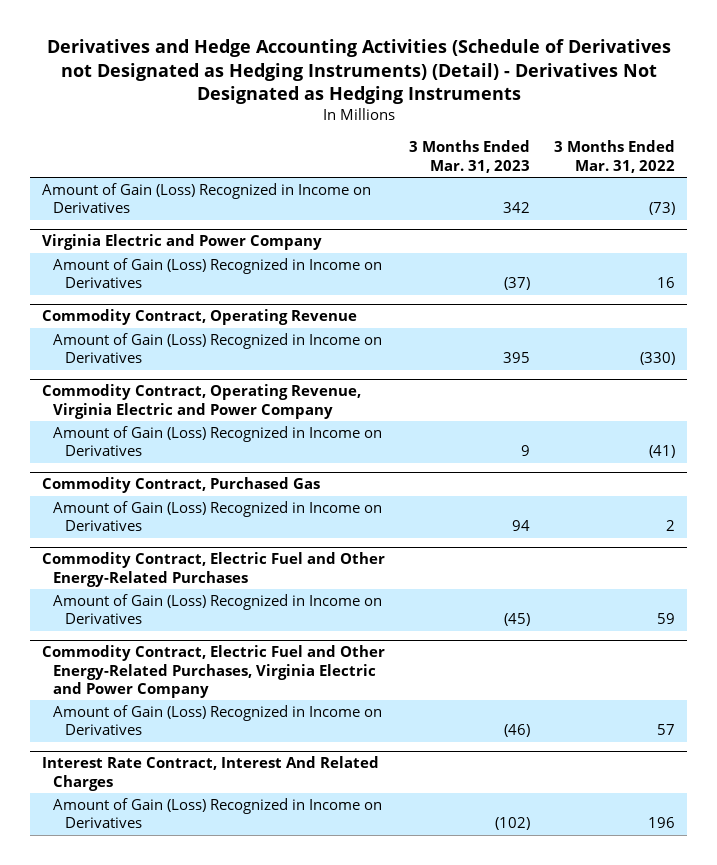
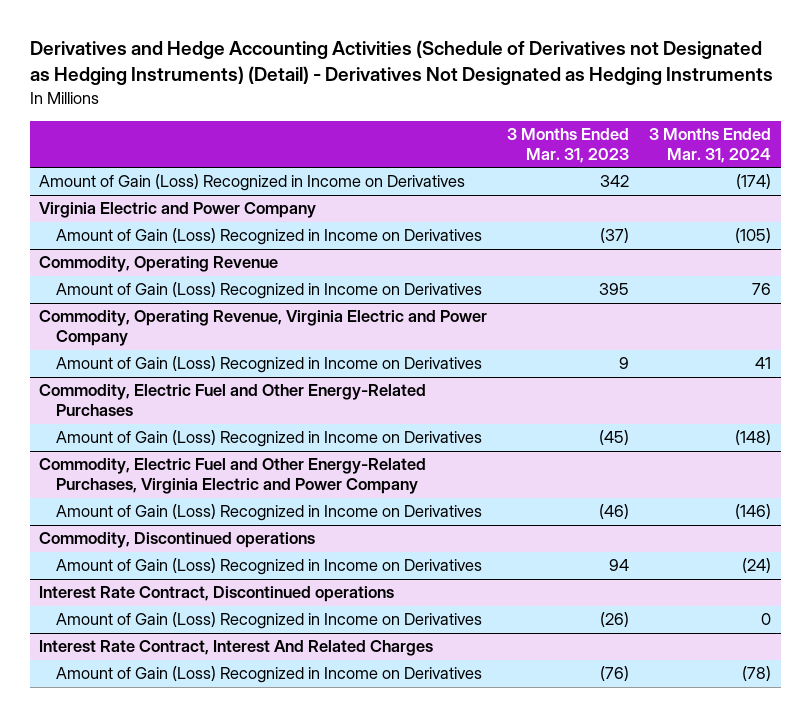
[554,140,676,173] 3 Months Ended Mar. 31, 2022 -> none
none -> [649,128,772,164] 3 Months Ended Mar. 31, 2024
[42,309,358,326] Commodity Contract, Operating Revenue -> [39,256,279,273] Commodity, Operating Revenue
[42,384,362,419] Commodity Contract, Operating Revenue, Virginia Electric and Power Company -> [39,310,488,347] Commodity, Operating Revenue, Virginia Electric and Power Company
[42,477,321,494] Commodity Contract, Purchased Gas -> none
[53,501,383,532] Amount of Gain (Loss) Recognized in Income on Derivatives -> none
[42,552,386,587] Commodity Contract, Electric Fuel and Other Energy-Related Purchases -> [39,384,427,417] Commodity, Electric Fuel and Other Energy-Related Purchases
[42,645,386,698] Commodity Contract, Electric Fuel and Other Energy-Related Purchases, Virginia Electric and Power Company -> [39,458,427,495] Commodity, Electric Fuel and Other Energy-Related Purchases, Virginia Electric and Power Company
none -> [39,532,316,549] Commodity, Discontinued operations
none -> [56,558,483,576] Amount of Gain (Loss) Recognized in Income on Derivatives
none -> [39,586,395,603] Interest Rate Contract, Discontinued operations
none -> [56,612,483,630] Amount of Gain (Loss) Recognized in Income on Derivatives
[495,817,531,831] (102) -> [600,666,630,682] (76)

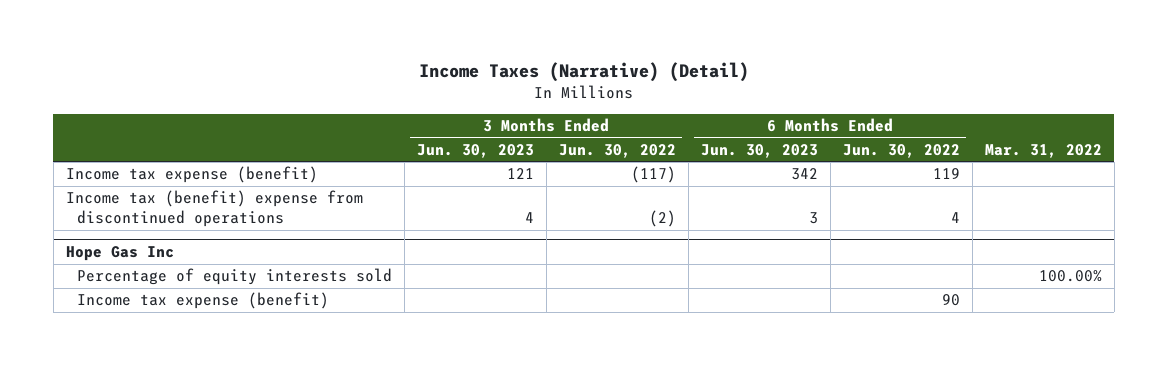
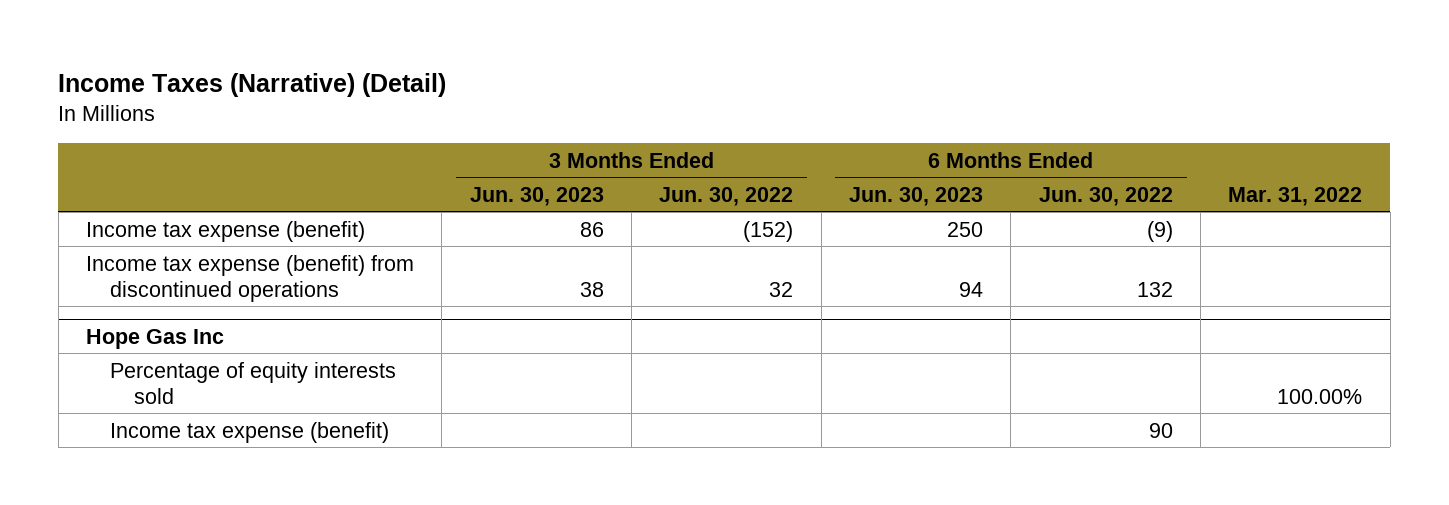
[506,168,534,180] 121 -> [579,221,604,237] 86
[630,166,676,184] (117) -> [743,220,794,242] (152)
[790,168,818,181] 342 -> [947,221,984,237] 250
[932,168,960,180] 119 -> [1146,220,1173,242] (9)
[65,190,363,228] Income tax (benefit) expense from discontinued operations -> [86,254,415,302] Income tax expense (benefit) from discontinued operations
[524,212,534,224] 4 -> [579,281,604,297] 38
[648,210,676,228] (2) -> [769,281,794,297] 32
[808,212,818,225] 3 -> [959,281,984,297] 94
[950,212,960,224] 4 -> [1136,281,1173,297] 132

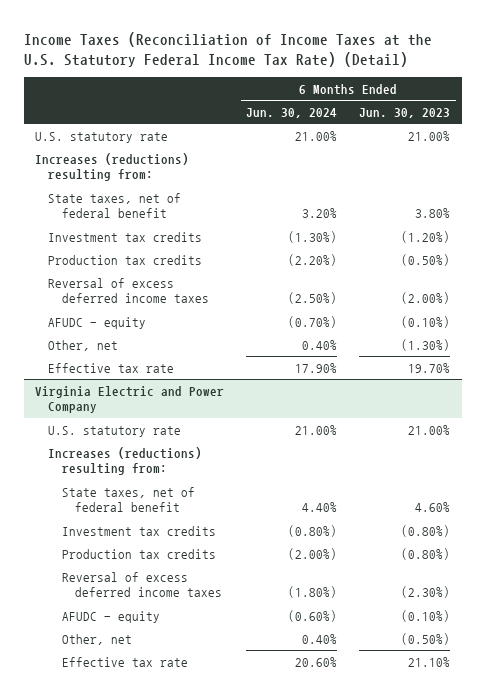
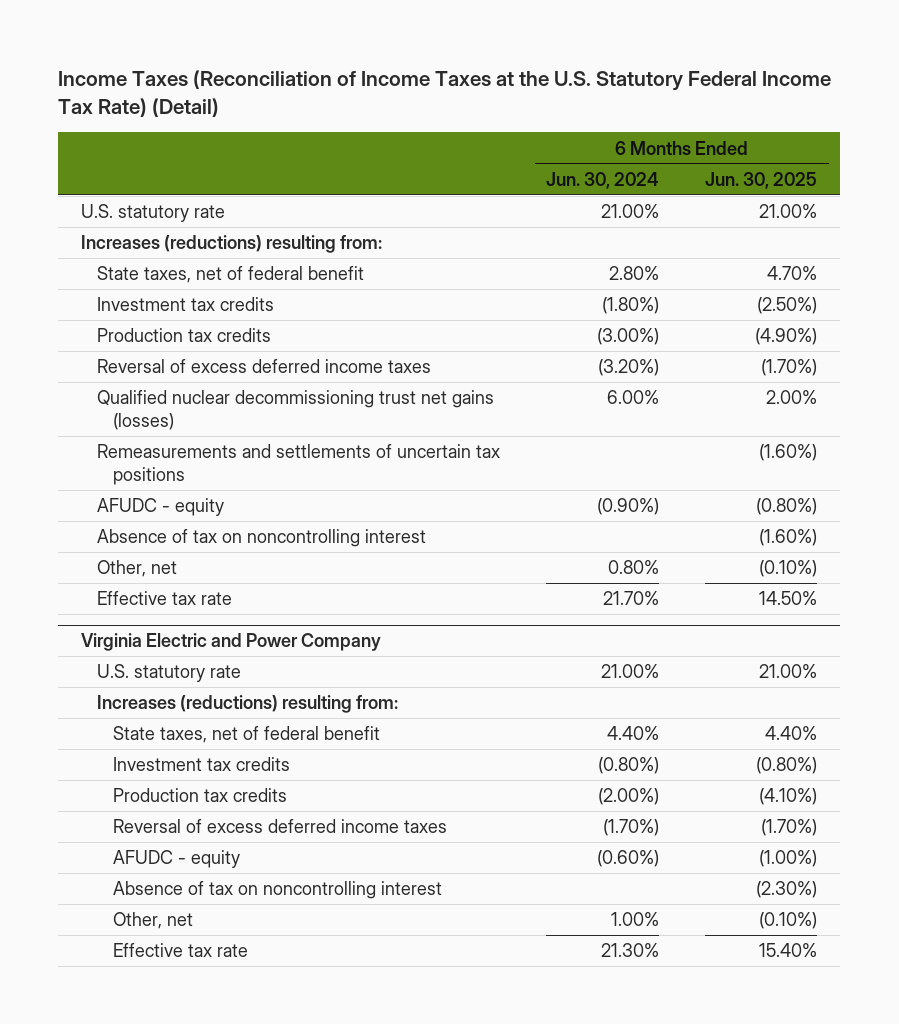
[359,107,451,118] Jun. 30, 2023 -> none
none -> [705,171,818,189] Jun. 30, 2025
[302,208,338,219] 3.20% -> [609,266,660,281] 2.80%
[288,230,338,243] (1.30%) -> [602,297,660,315] (1.80%)
[288,253,338,266] (2.20%) -> [597,328,660,346] (3.00%)
[288,292,338,305] (2.50%) -> [598,359,660,377] (3.20%)
none -> [97,390,495,430] Qualified nuclear decommissioning trust net gains (losses)
none -> [97,444,501,485] Remeasurements and settlements of uncertain tax positions
[288,315,338,328] (0.70%) -> [597,498,660,516] (0.90%)
none -> [97,529,427,548] Absence of tax on noncontrolling interest
[302,339,338,350] 0.40% -> [608,560,660,575] 0.80%
[295,362,338,373] 17.90% -> [603,591,660,606] 21.70%
[288,586,338,599] (1.80%) -> [603,819,660,837] (1.70%)
none -> [113,881,443,900] Absence of tax on noncontrolling interest
[302,633,338,644] 0.40% -> [611,912,660,927] 1.00%
[295,656,338,667] 20.60% -> [601,943,660,958] 21.30%

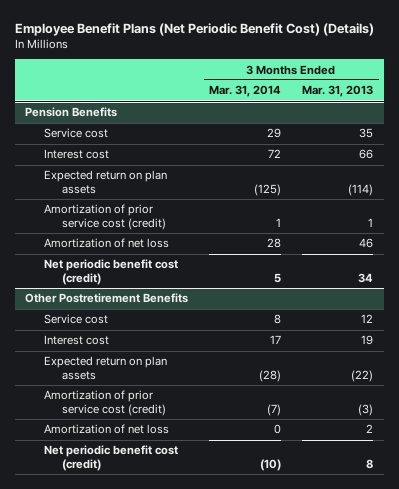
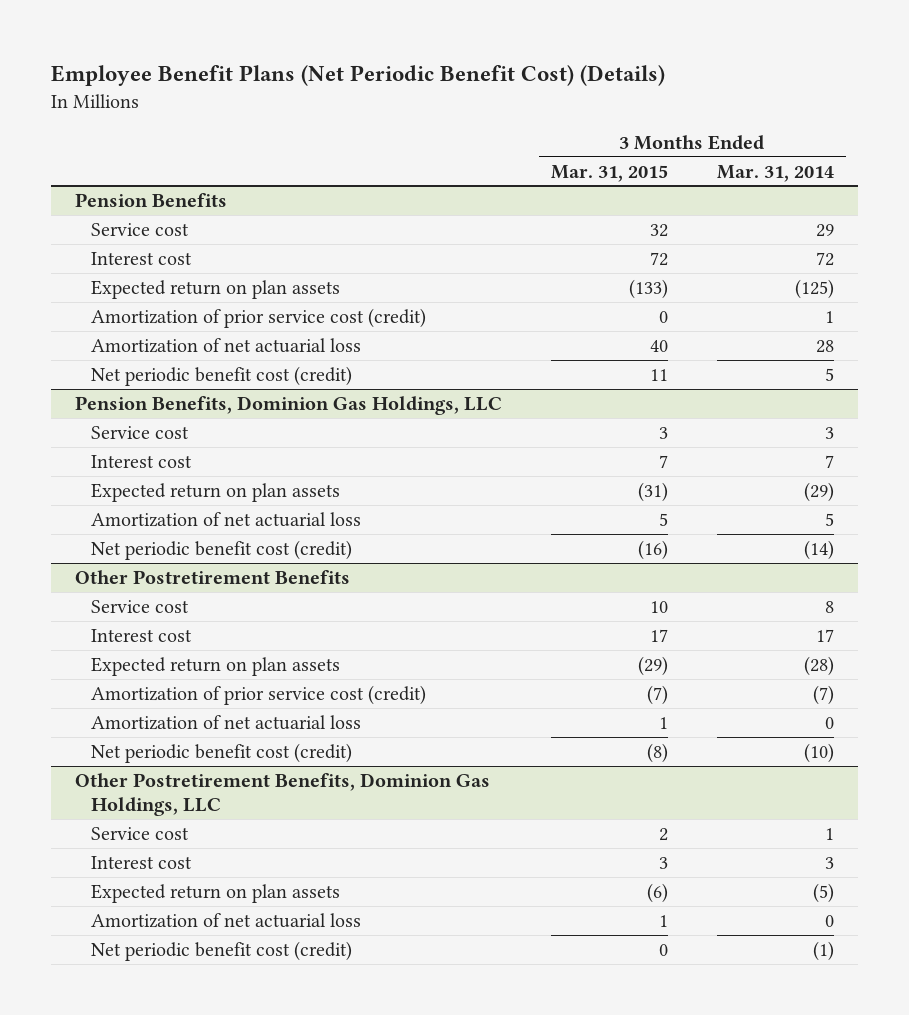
[302,85,374,98] Mar. 31, 2013 -> none
none -> [550,164,668,182] Mar. 31, 2015
[43,238,169,249] Amortization of net loss -> [91,337,362,353] Amortization of net actuarial loss
none -> [75,395,503,415] Pension Benefits, Dominion Gas Holdings, LLC
none -> [91,425,190,439] Service cost
none -> [91,454,193,468] Interest cost
none -> [91,482,341,502] Expected return on plan assets
none -> [91,511,362,527] Amortization of net actuarial loss
none -> [91,539,353,560] Net periodic benefit cost (credit)
[43,424,169,435] Amortization of net loss -> [91,714,362,730] Amortization of net actuarial loss
none -> [75,772,491,816] Other Postretirement Benefits, Dominion Gas Holdings, LLC
none -> [91,826,190,840] Service cost
none -> [91,855,193,869] Interest cost
none -> [91,883,341,903] Expected return on plan assets
none -> [91,912,362,928] Amortization of net actuarial loss
none -> [91,940,353,961] Net periodic benefit cost (credit)

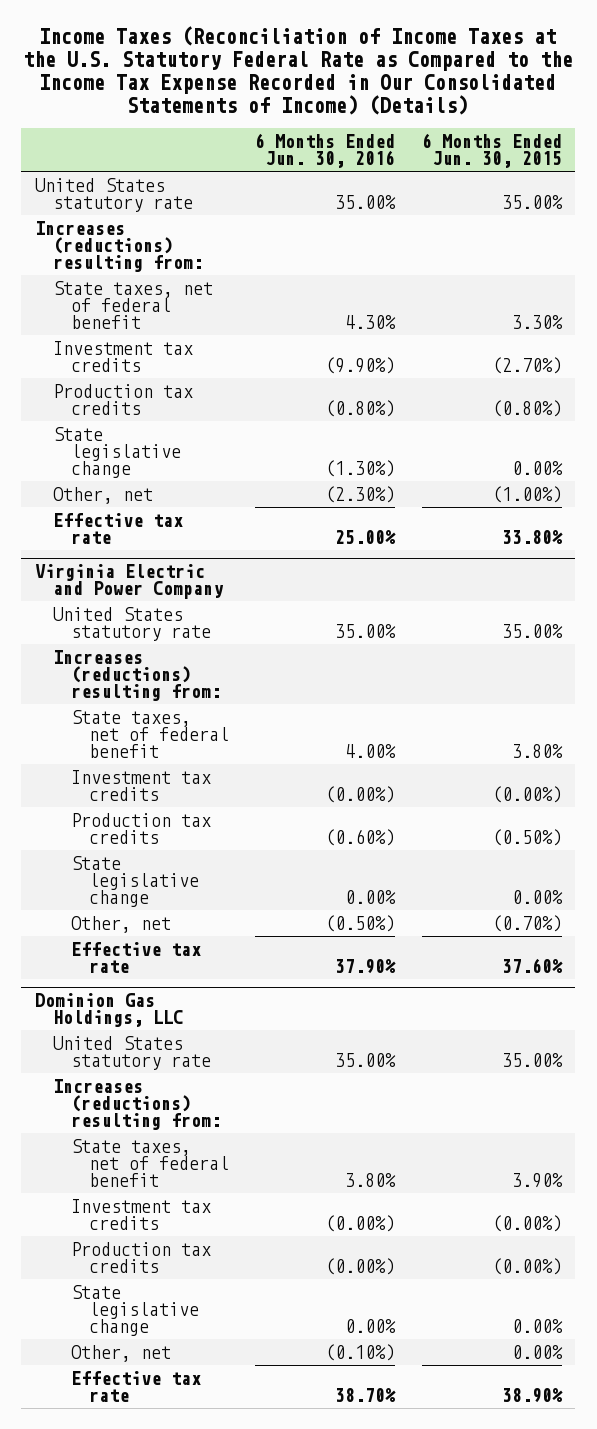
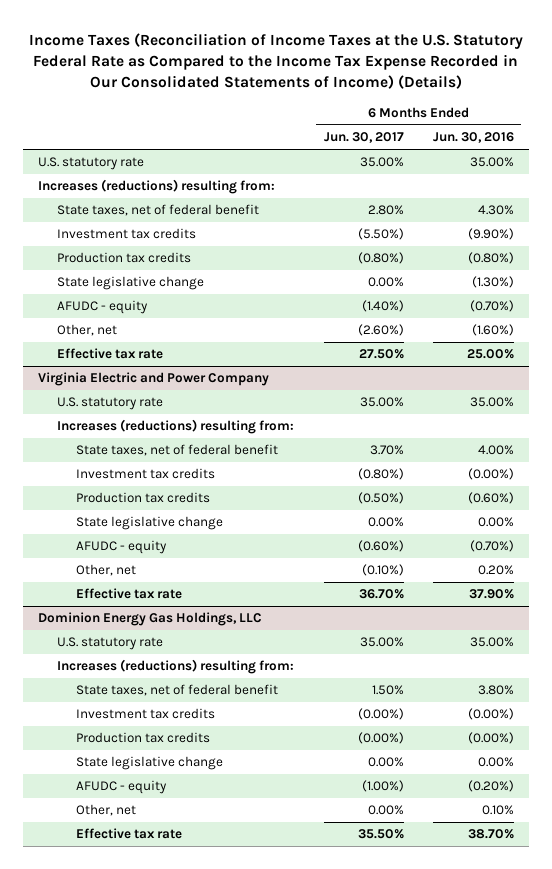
[422,132,563,169] 6 Months Ended Jun. 30, 2015 -> none
none -> [323,132,404,144] Jun. 30, 2017
[34,177,193,212] United States statutory rate -> [38,157,145,171] U.S. statutory rate
none -> [57,300,149,315] AFUDC - equity
[325,485,396,503] (2.30%) -> [471,324,514,337] (1.60%)
[52,606,211,641] United States statutory rate -> [57,397,164,411] U.S. statutory rate
none -> [76,540,168,555] AFUDC - equity
[325,914,396,932] (0.50%) -> [477,565,514,576] 0.20%
[34,993,183,1028] Dominion Gas Holdings, LLC -> [38,612,263,627] Dominion Energy Gas Holdings, LLC
[52,1035,211,1070] United States statutory rate -> [57,637,164,651] U.S. statutory rate
none -> [76,780,168,795] AFUDC - equity
[325,1343,396,1361] (0.10%) -> [481,805,514,816] 0.10%

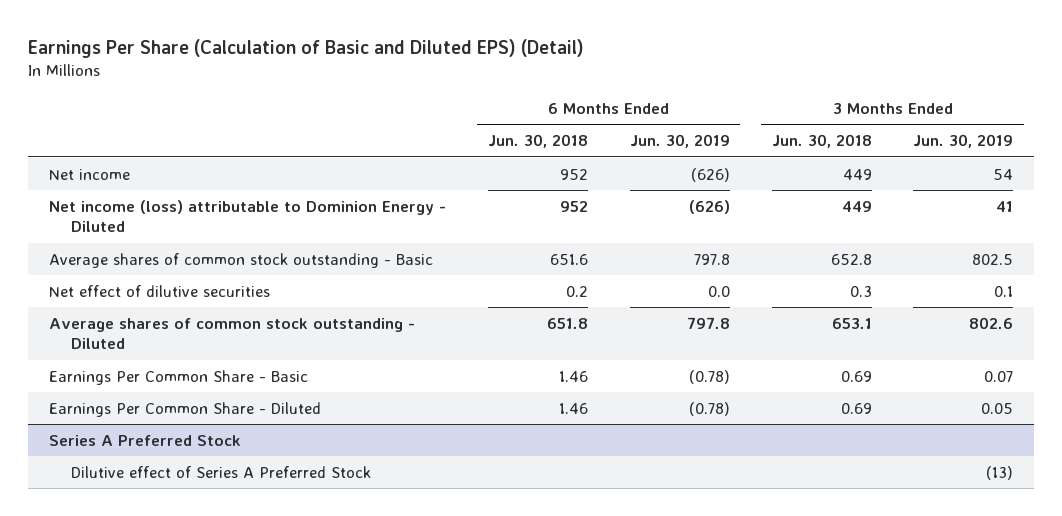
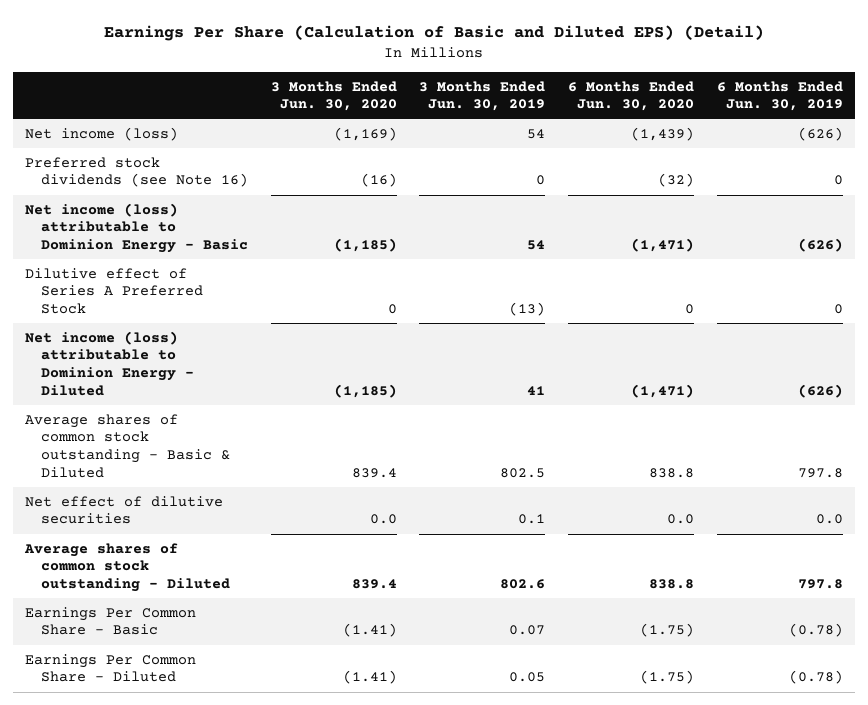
[487,134,588,149] Jun. 30, 2018 -> none
[771,134,872,149] Jun. 30, 2018 -> none
none -> [270,80,397,112] 3 Months Ended Jun. 30, 2020
none -> [568,80,695,112] 6 Months Ended Jun. 30, 2020
[48,168,130,180] Net income -> [24,126,178,141] Net income (loss)
none -> [24,156,248,188] Preferred stock dividends (see Note 16)
none -> [24,202,248,254] Net income (loss) attributable to Dominion Energy - Basic
none -> [24,267,203,315] Dilutive effect of Series A Preferred Stock
[48,252,433,268] Average shares of common stock outstanding - Basic -> [24,413,230,478] Average shares of common stock outstanding - Basic & Diluted
[48,434,241,446] Series A Preferred Stock -> none
[70,465,371,478] Dilutive effect of Series A Preferred Stock -> none

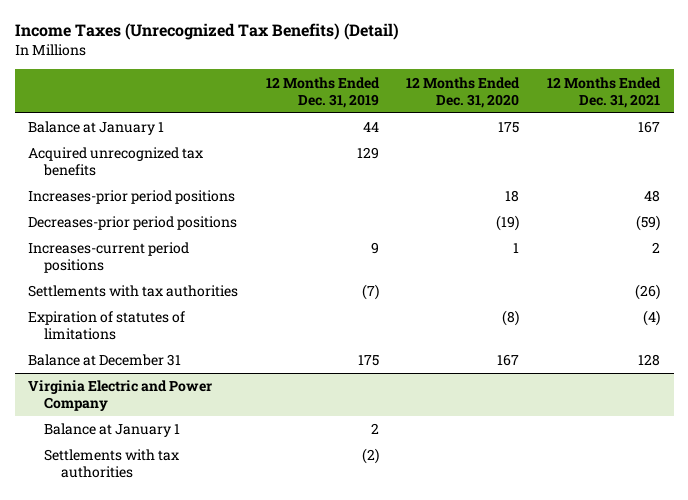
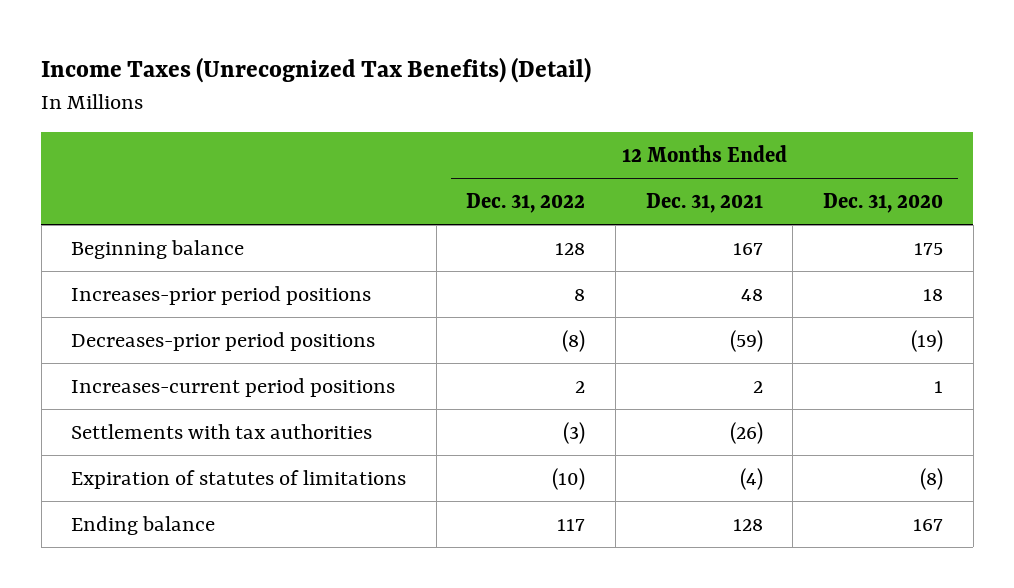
[265,76,380,108] 12 Months Ended Dec. 31, 2019 -> none
none -> [466,192,586,213] Dec. 31, 2022
[28,147,204,177] Acquired unrecognized tax benefits -> none
[28,121,165,136] Balance at January 1 -> [71,239,245,259] Beginning balance
[28,380,213,412] Virginia Electric and Power Company -> none
[44,423,181,438] Balance at January 1 -> none
[44,449,180,479] Settlements with tax authorities -> none
[28,354,182,367] Balance at December 31 -> [71,515,216,535] Ending balance

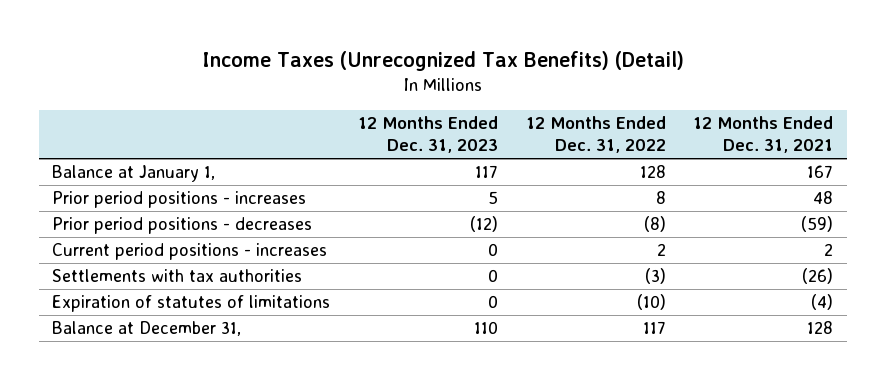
[822,192,943,213] Dec. 31, 2020 -> none
none -> [358,116,499,154] 12 Months Ended Dec. 31, 2023
[71,239,245,259] Beginning balance -> [52,165,216,183] Balance at January 1,
[71,285,372,305] Increases-prior period positions -> [52,191,307,209] Prior period positions - increases
[71,331,376,351] Decreases-prior period positions -> [52,217,313,235] Prior period positions - decreases
[71,377,396,397] Increases-current period positions -> [52,243,328,261] Current period positions - increases
[71,515,216,535] Ending balance -> [52,321,242,337] Balance at December 31,

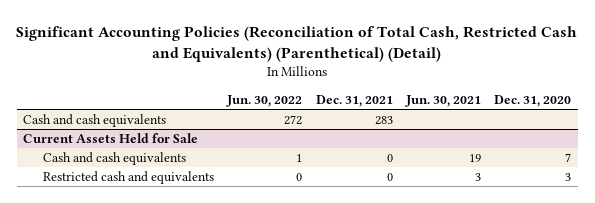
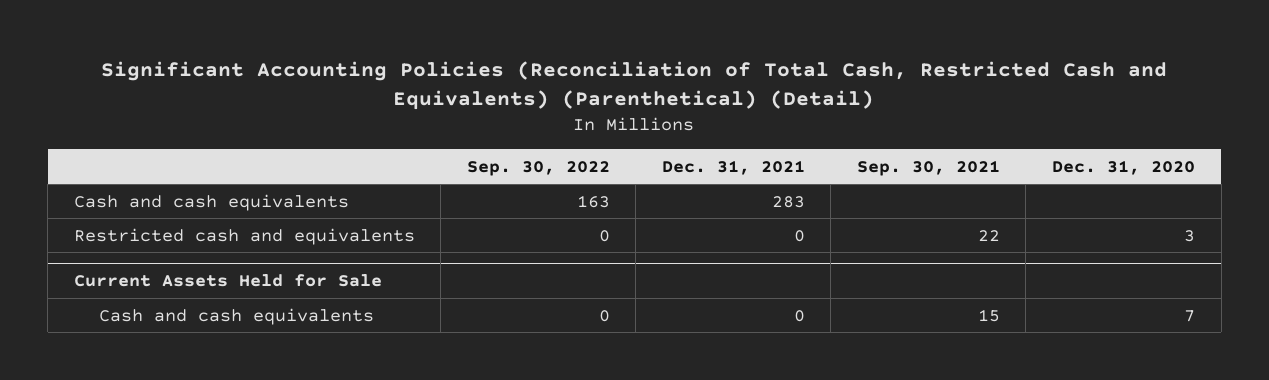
[226,94,303,107] Jun. 30, 2022 -> none
[405,94,482,107] Jun. 30, 2021 -> none
none -> [466,160,610,176] Sep. 30, 2022
none -> [856,159,1000,176] Sep. 30, 2021
none -> [73,227,415,245] Restricted cash and equivalents
[42,171,214,185] Restricted cash and equivalents -> none

